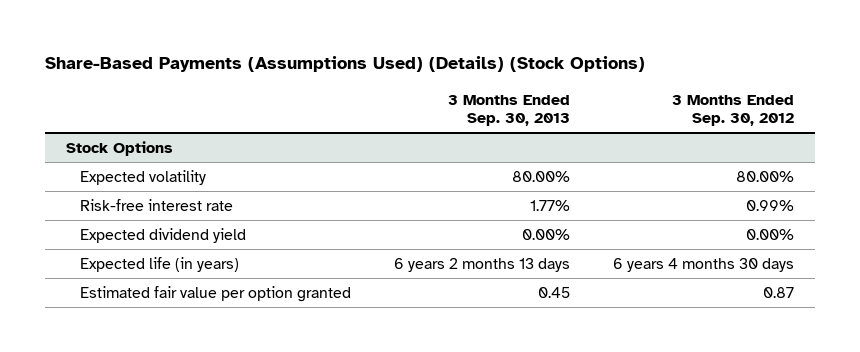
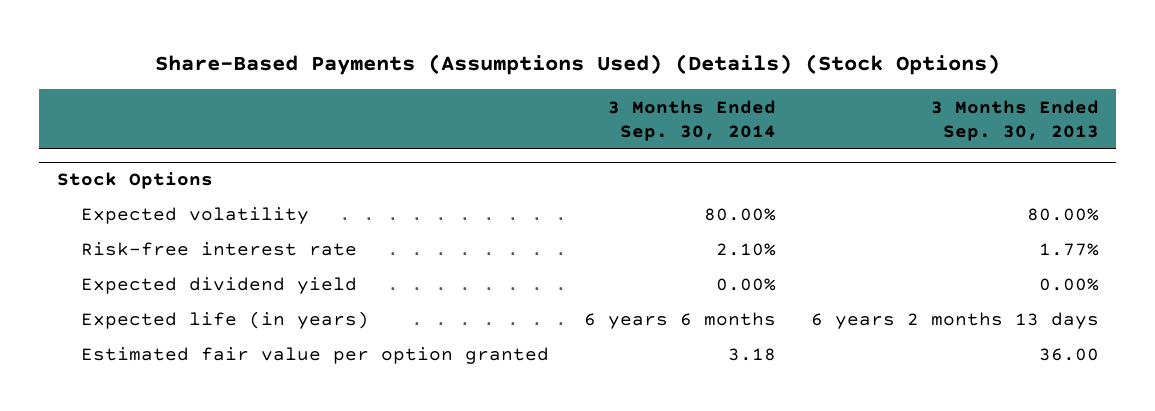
[672,94,795,126] 3 Months Ended Sep. 30, 2012 -> none
none -> [607,99,776,142] 3 Months Ended Sep. 30, 2014
[538,286,571,298] 0.45 -> [1038,348,1099,362] 36.00

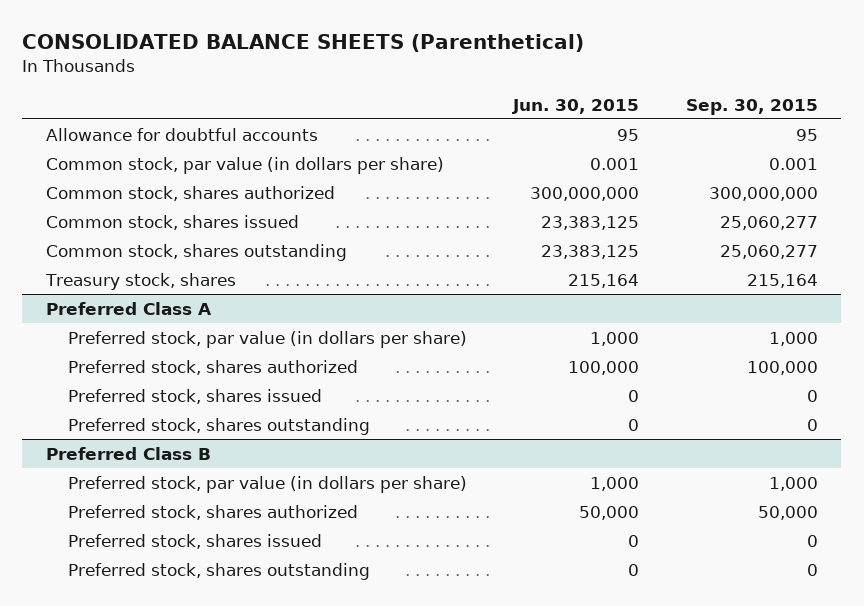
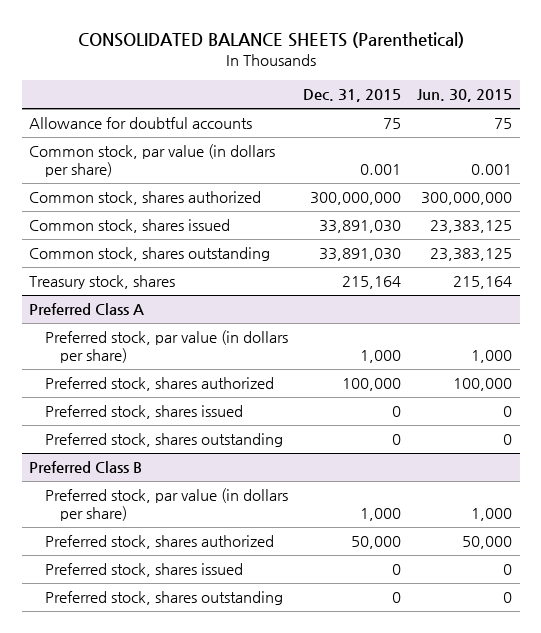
[685,98,818,115] Sep. 30, 2015 -> none
none -> [303,89,402,103] Dec. 31, 2015
[617,128,640,141] 95 -> [493,118,512,130] 75

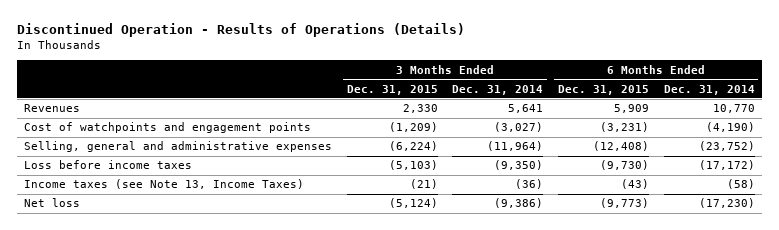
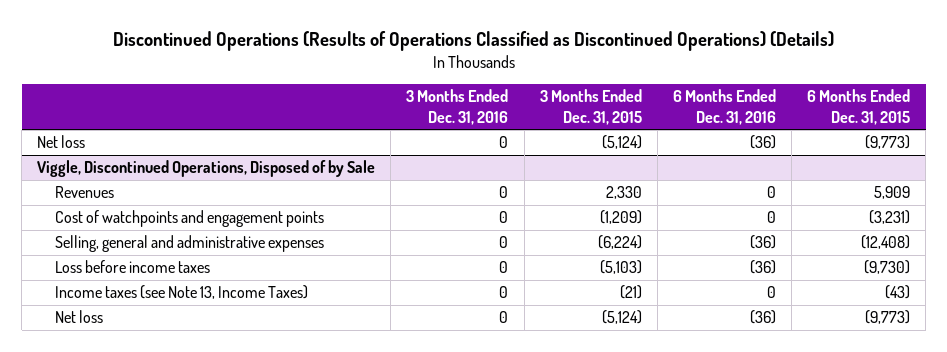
[16,23,465,38] Discontinued Operation - Results of Operations (Details) -> [112,31,834,52] Discontinued Operations (Results of Operations Classified as Discontinued Operations) (Details)
[452,84,544,95] Dec. 31, 2014 -> none
[663,84,755,95] Dec. 31, 2014 -> none
none -> [406,89,509,125] 3 Months Ended Dec. 31, 2016
none -> [672,89,776,125] 6 Months Ended Dec. 31, 2016
none -> [37,135,86,149] Net loss
none -> [37,160,376,178] Viggle, Discontinued Operations, Disposed of by Sale

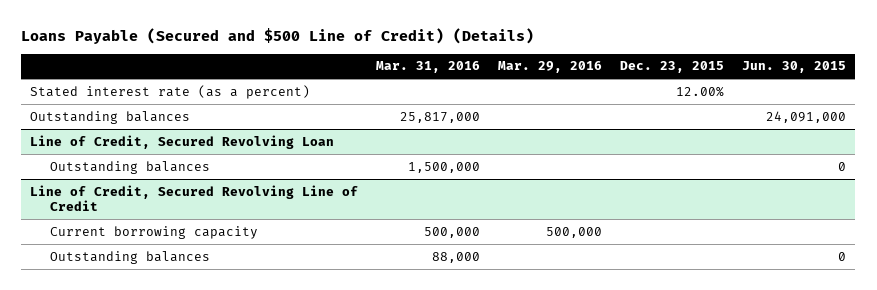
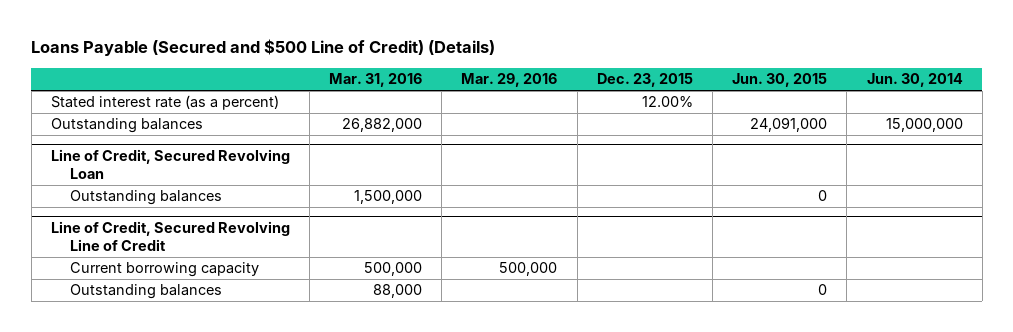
none -> [866,73,963,88] Jun. 30, 2014
[400,111,481,123] 25,817,000 -> [342,118,423,133] 26,882,000

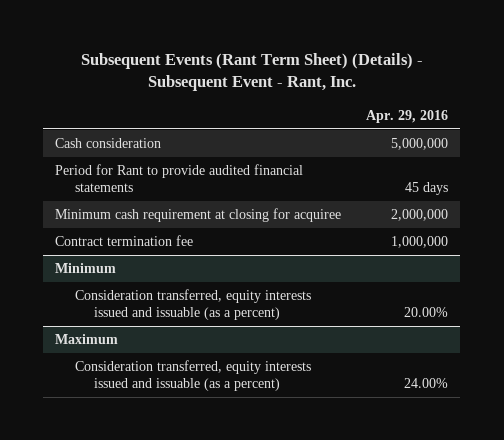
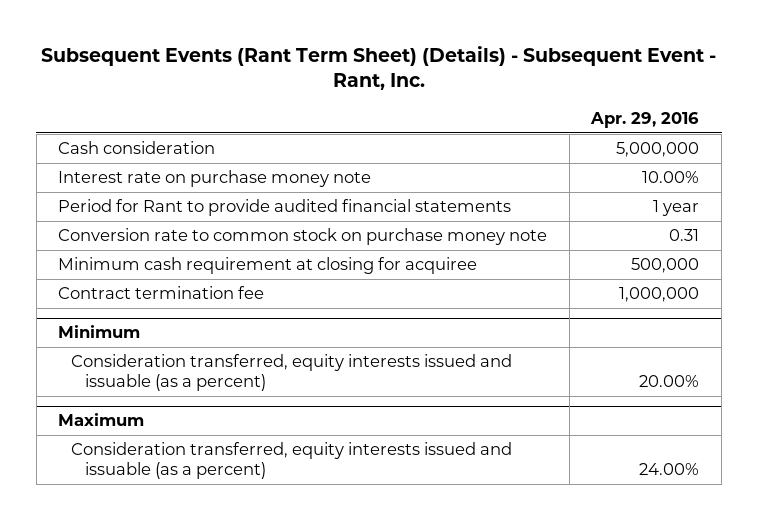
none -> [58,170,372,188] Interest rate on purchase money note
[405,181,449,195] 45 days -> [653,200,700,217] 1 year
none -> [58,228,548,246] Conversion rate to common stock on purchase money note
[391,209,449,222] 2,000,000 -> [631,258,700,274] 500,000

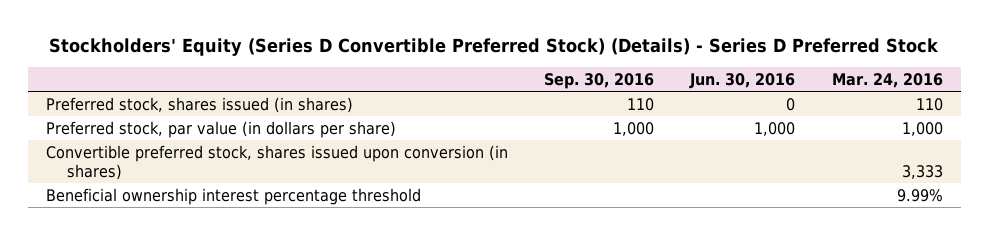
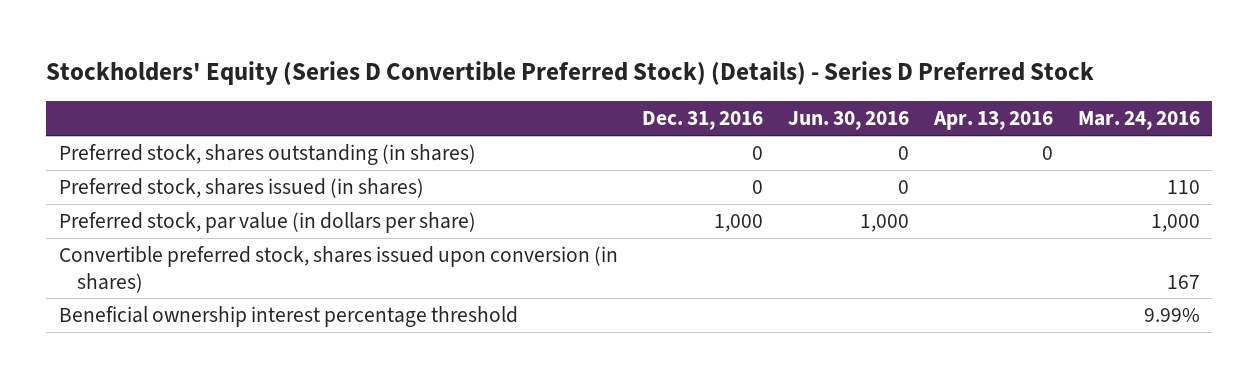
[544,73,655,90] Sep. 30, 2016 -> none
none -> [642,111,764,131] Dec. 31, 2016
none -> [932,111,1053,131] Apr. 13, 2016
none -> [58,144,476,166] Preferred stock, shares outstanding (in shares)
[901,164,943,179] 3,333 -> [1166,274,1200,289] 167

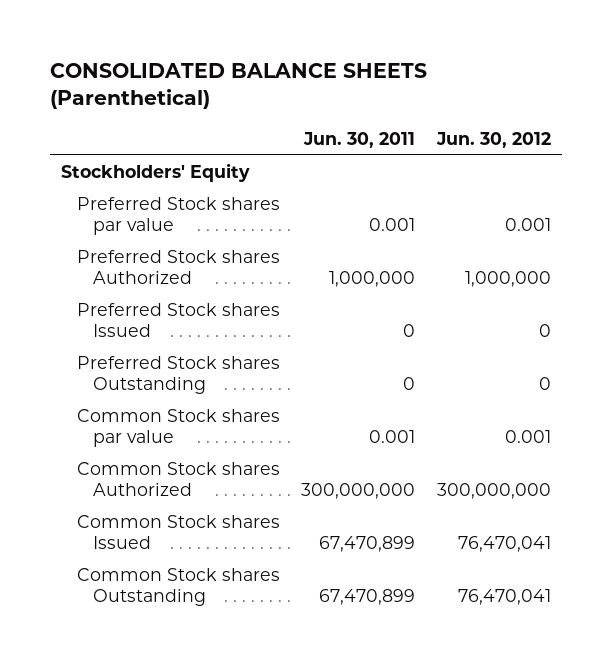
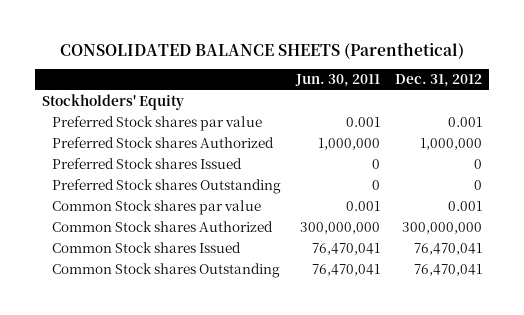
[435,132,551,149] Jun. 30, 2012 -> none
none -> [394,74,482,88] Dec. 31, 2012
[319,536,416,553] 67,470,899 -> [311,243,380,256] 76,470,041
[319,589,416,606] 67,470,899 -> [311,264,380,277] 76,470,041

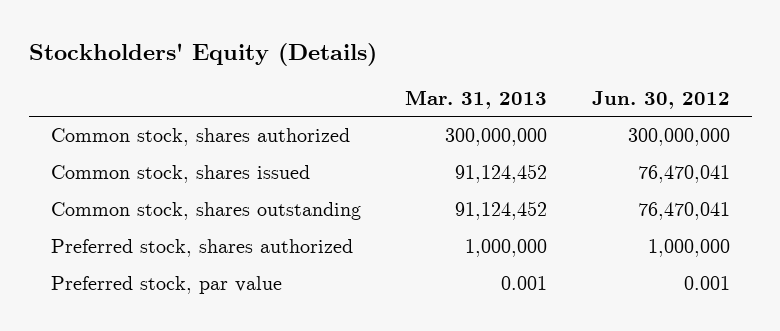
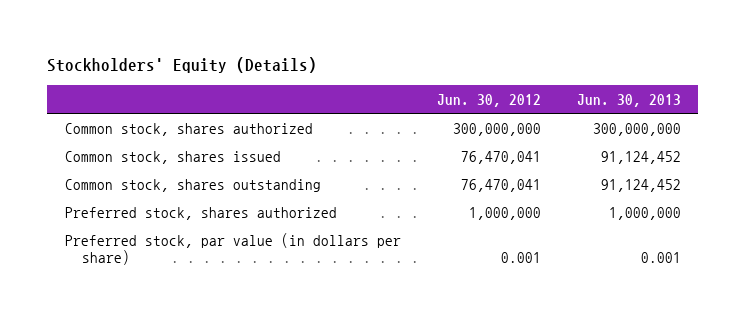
[405,89,548,109] Mar. 31, 2013 -> none
none -> [576,93,681,107] Jun. 30, 2013
[50,276,282,295] Preferred stock, par value -> [65,232,402,265] Preferred stock, par value (in dollars per share)

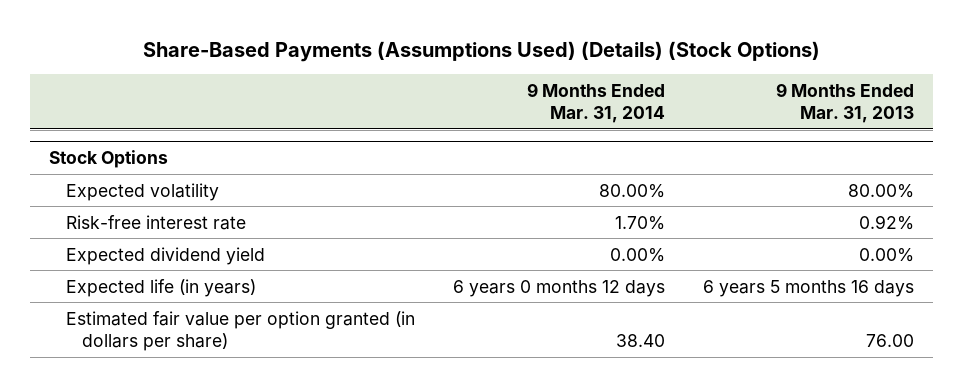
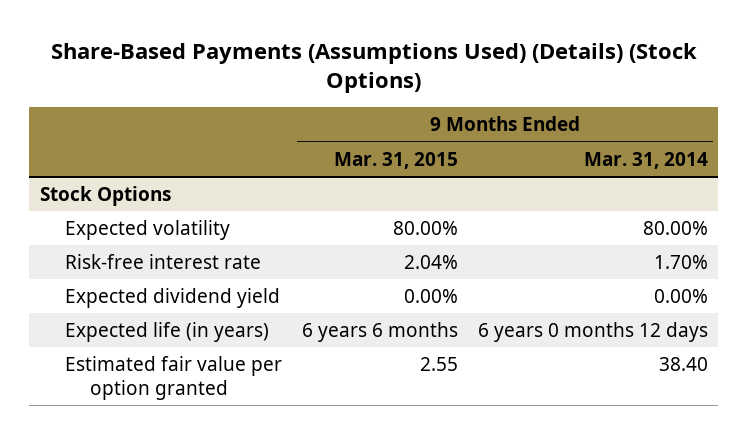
[776,82,915,124] 9 Months Ended Mar. 31, 2013 -> none
none -> [333,151,458,169] Mar. 31, 2015
[65,310,415,351] Estimated fair value per option granted (in dollars per share) -> [64,356,282,401] Estimated fair value per option granted

